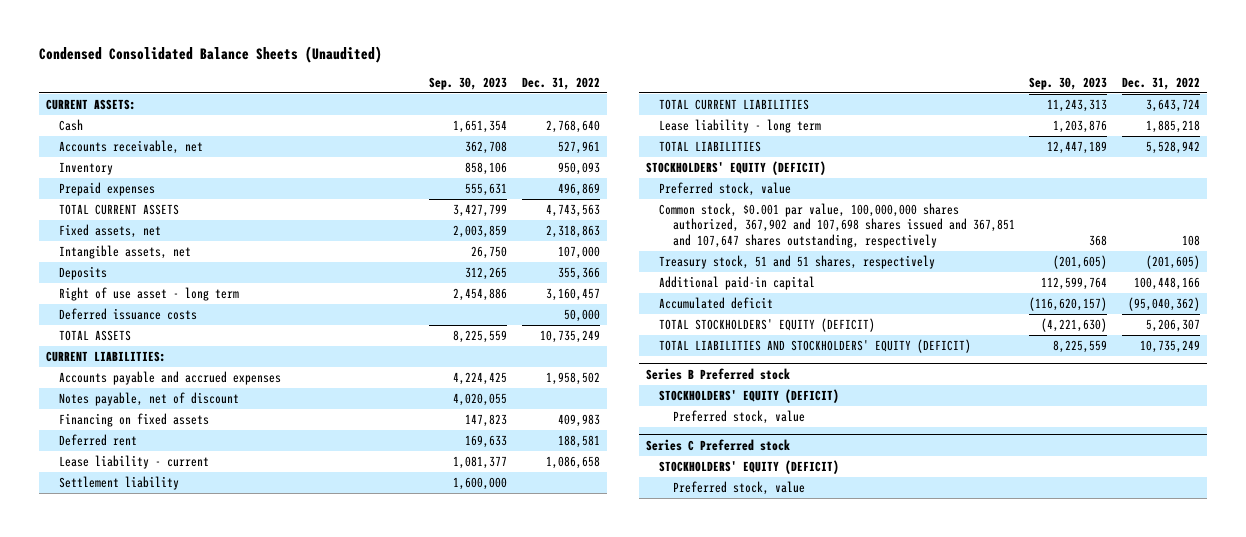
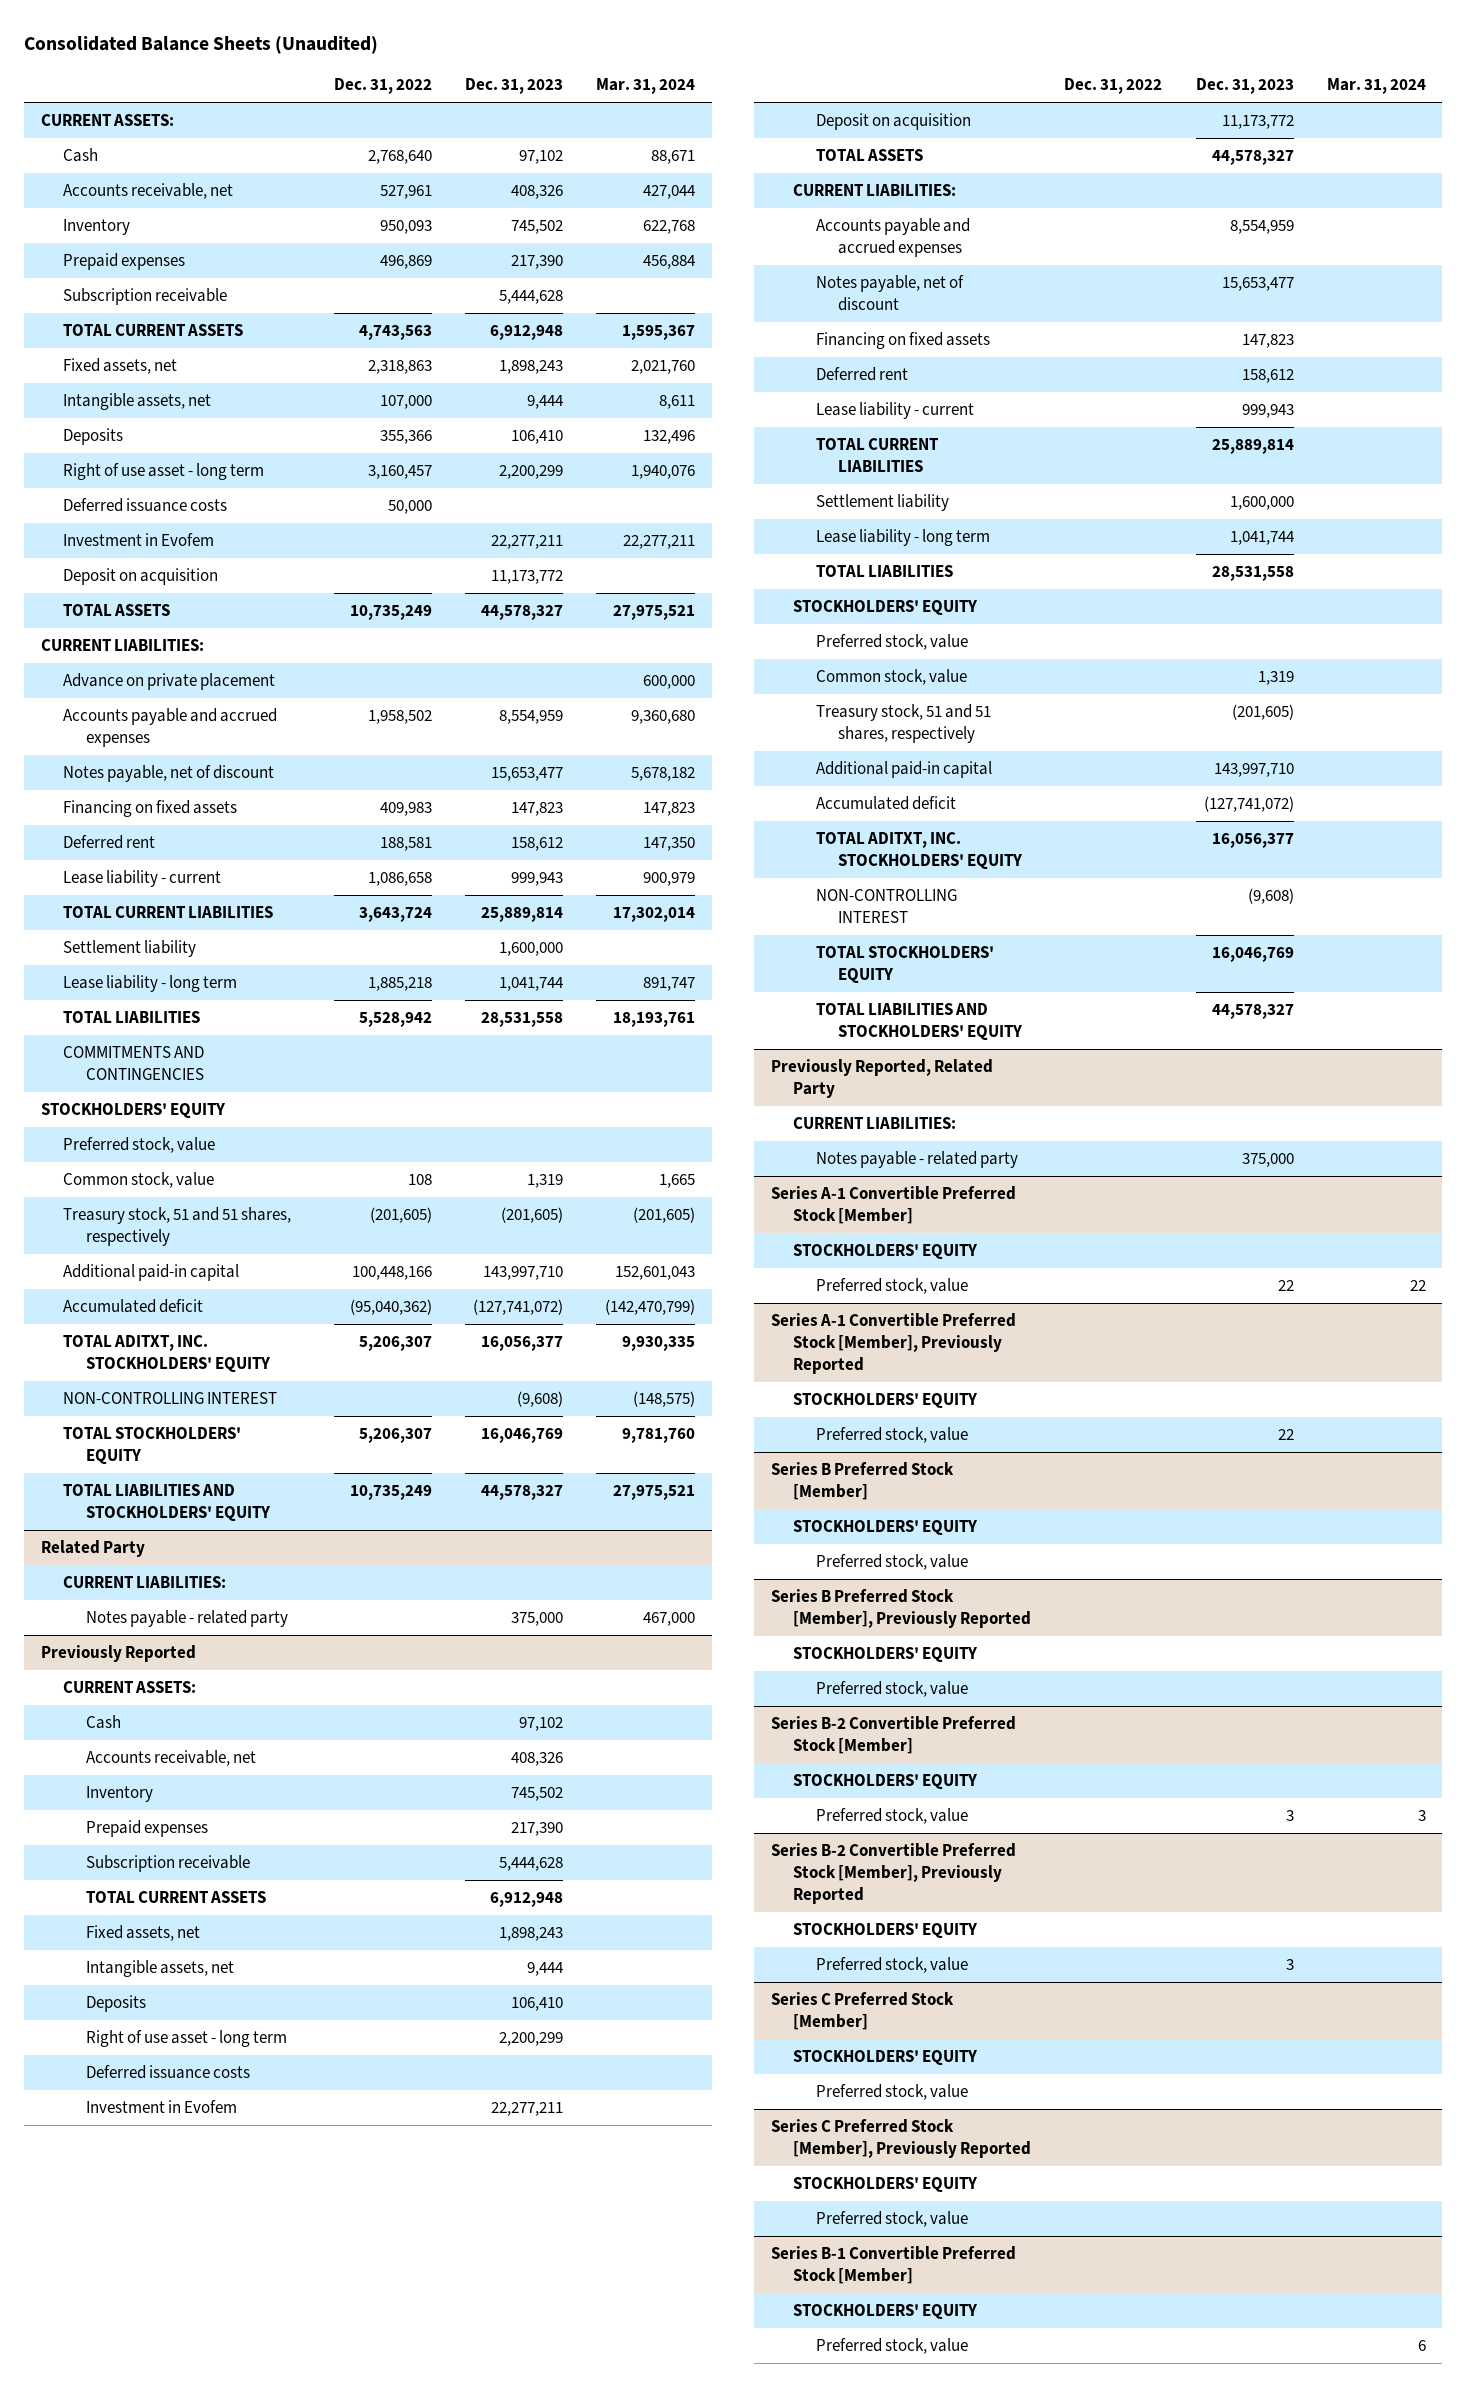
[38,45,382,63] Condensed Consolidated Balance Sheets (Unaudited) -> [24,36,379,55] Consolidated Balance Sheets (Unaudited)
[429,76,508,90] Sep. 30, 2023 -> none
none -> [465,78,564,95] Dec. 31, 2023
none -> [596,78,696,95] Mar. 31, 2024
none -> [63,288,228,306] Subscription receivable
none -> [63,533,215,547] Investment in Evofem
none -> [63,568,219,586] Deposit on acquisition
none -> [63,673,276,691] Advance on private placement
[59,475,180,490] Settlement liability -> [63,940,197,958] Settlement liability
none -> [63,1046,205,1081] COMMITMENTS AND CONTINGENCIES
[646,160,827,175] STOCKHOLDERS' EQUITY (DEFICIT) -> [40,1103,226,1120] STOCKHOLDERS' EQUITY
[659,202,1015,248] Common stock, $0.001 par value, 100,000,000 shares authorized, 367,902 and 107,698 shares issued and 367,851 and 107,647 shares outstanding, respectively -> [63,1172,215,1189] Common stock, value
[659,317,876,332] TOTAL STOCKHOLDERS' EQUITY (DEFICIT) -> [63,1335,271,1374] TOTAL ADITXT, INC. STOCKHOLDERS' EQUITY
none -> [63,1392,278,1405] NON-CONTROLLING INTEREST
none -> [63,1427,242,1466] TOTAL STOCKHOLDERS' EQUITY
[659,338,972,353] TOTAL LIABILITIES AND STOCKHOLDERS' EQUITY (DEFICIT) -> [63,1484,271,1523] TOTAL LIABILITIES AND STOCKHOLDERS' EQUITY
none -> [40,1540,145,1558] Related Party
none -> [63,1576,227,1589] CURRENT LIABILITIES:
none -> [85,1610,288,1628] Notes payable - related party
none -> [40,1645,196,1663] Previously Reported
none -> [63,1681,197,1694] CURRENT ASSETS:
none -> [85,1715,121,1730] Cash
none -> [85,1750,256,1767] Accounts receivable, net
none -> [85,1786,153,1803] Inventory
none -> [85,1820,208,1838] Prepaid expenses
none -> [85,1855,250,1873] Subscription receivable
none -> [85,1891,266,1904] TOTAL CURRENT ASSETS
none -> [85,1925,200,1942] Fixed assets, net
none -> [85,1960,234,1978] Intangible assets, net
none -> [85,1995,146,2013] Deposits
none -> [85,2030,287,2048] Right of use asset - long term
none -> [85,2065,250,2080] Deferred issuance costs
none -> [85,2100,237,2114] Investment in Evofem
none -> [815,113,971,131] Deposit on acquisition
none -> [815,149,923,162] TOTAL ASSETS
none -> [793,184,957,197] CURRENT LIABILITIES:
none -> [815,218,970,258] Accounts payable and accrued expenses
none -> [815,275,964,312] Notes payable, net of discount
none -> [815,332,990,350] Financing on fixed assets
none -> [815,367,908,382] Deferred rent
none -> [815,402,974,420] Lease liability - current
none -> [815,438,939,473] TOTAL CURRENT LIABILITIES
none -> [815,494,949,512] Settlement liability
none -> [815,529,990,547] Lease liability - long term
none -> [815,565,953,578] TOTAL LIABILITIES
none -> [793,600,979,617] STOCKHOLDERS' EQUITY
none -> [815,634,968,651] Preferred stock, value
none -> [815,669,967,686] Common stock, value
none -> [815,704,991,744] Treasury stock, 51 and 51 shares, respectively
none -> [815,761,992,779] Additional paid-in capital
none -> [815,796,956,811] Accumulated deficit
none -> [815,832,1024,871] TOTAL ADITXT, INC. STOCKHOLDERS' EQUITY
none -> [815,889,957,924] NON-CONTROLLING INTEREST
none -> [815,946,994,985] TOTAL STOCKHOLDERS' EQUITY
none -> [815,1003,1024,1042] TOTAL LIABILITIES AND STOCKHOLDERS' EQUITY
none -> [770,1059,993,1099] Previously Reported, Related Party
none -> [793,1117,957,1130] CURRENT LIABILITIES:
none -> [815,1151,1018,1169] Notes payable - related party
none -> [770,1186,1016,1225] Series A-1 Convertible Preferred Stock [Member]
none -> [793,1244,979,1261] STOCKHOLDERS' EQUITY
none -> [815,1278,968,1295] Preferred stock, value
none -> [770,1313,1016,1374] Series A-1 Convertible Preferred Stock [Member], Previously Reported
none -> [793,1393,979,1410] STOCKHOLDERS' EQUITY
none -> [815,1427,968,1444] Preferred stock, value
[646,367,791,380] Series B Preferred stock -> [770,1462,954,1501] Series B Preferred Stock [Member]
[659,388,840,403] STOCKHOLDERS' EQUITY (DEFICIT) -> [793,1520,979,1537] STOCKHOLDERS' EQUITY
none -> [770,1589,1032,1629] Series B Preferred Stock [Member], Previously Reported
none -> [793,1647,979,1664] STOCKHOLDERS' EQUITY
none -> [815,1681,968,1698] Preferred stock, value
none -> [770,1716,1016,1755] Series B-2 Convertible Preferred Stock [Member]
none -> [793,1774,979,1791] STOCKHOLDERS' EQUITY
none -> [815,1808,968,1825] Preferred stock, value
none -> [770,1843,1016,1904] Series B-2 Convertible Preferred Stock [Member], Previously Reported
none -> [793,1923,979,1940] STOCKHOLDERS' EQUITY
none -> [815,1957,968,1974] Preferred stock, value
[646,438,791,451] Series C Preferred stock -> [770,1992,954,2031] Series C Preferred Stock [Member]
[659,459,840,474] STOCKHOLDERS' EQUITY (DEFICIT) -> [793,2050,979,2067] STOCKHOLDERS' EQUITY
none -> [770,2119,1032,2159] Series C Preferred Stock [Member], Previously Reported
none -> [793,2177,979,2194] STOCKHOLDERS' EQUITY
none -> [815,2211,968,2228] Preferred stock, value
none -> [770,2246,1016,2285] Series B-1 Convertible Preferred Stock [Member]
none -> [793,2304,979,2321] STOCKHOLDERS' EQUITY
none -> [815,2338,968,2355] Preferred stock, value

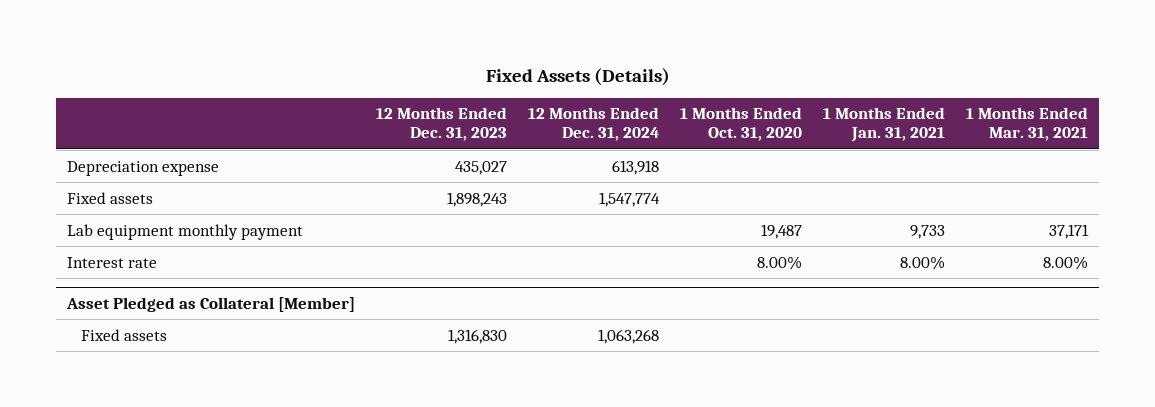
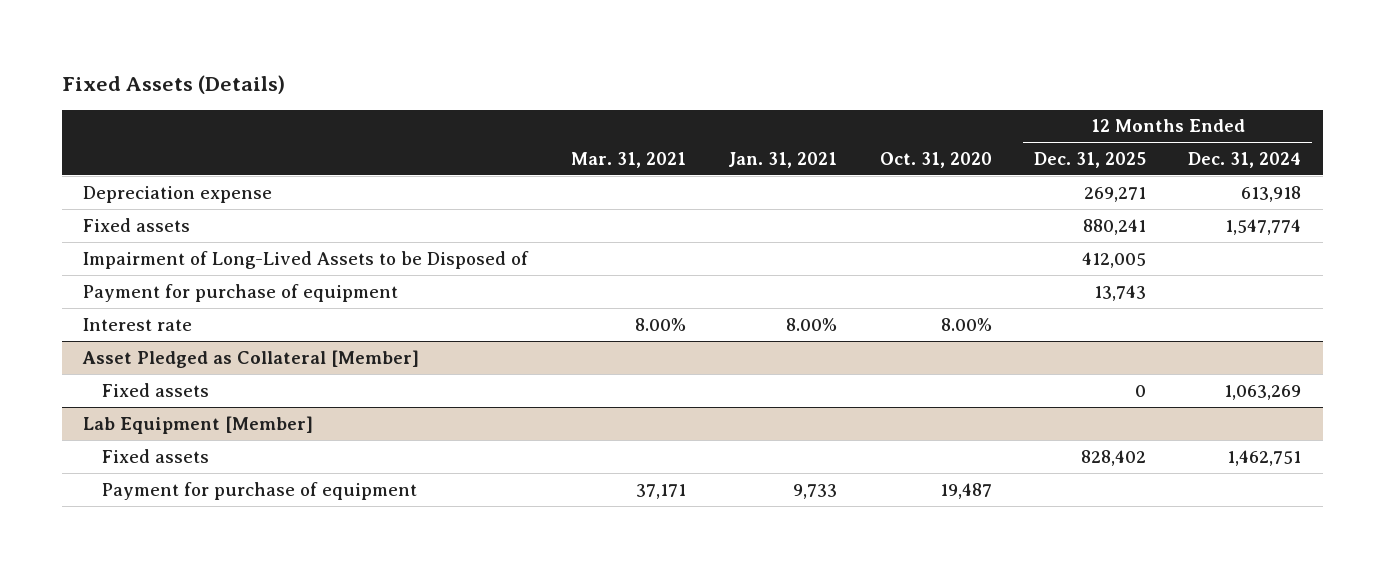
[375,107,507,142] 12 Months Ended Dec. 31, 2023 -> none
[680,107,803,142] 1 Months Ended Oct. 31, 2020 -> none
[823,107,946,143] 1 Months Ended Jan. 31, 2021 -> none
[966,107,1089,142] 1 Months Ended Mar. 31, 2021 -> none
none -> [570,151,686,168] Mar. 31, 2021
none -> [728,151,838,168] Jan. 31, 2021
none -> [879,151,992,168] Oct. 31, 2020
none -> [1034,151,1147,168] Dec. 31, 2025
[66,223,303,240] Lab equipment monthly payment -> none
none -> [83,250,530,269] Impairment of Long-Lived Assets to be Disposed of
none -> [83,283,399,302] Payment for purchase of equipment
[597,328,659,344] 1,063,268 -> [1224,384,1302,400] 1,063,269
none -> [83,415,314,434] Lab Equipment [Member]
none -> [101,448,209,463] Fixed assets
none -> [101,481,417,500] Payment for purchase of equipment

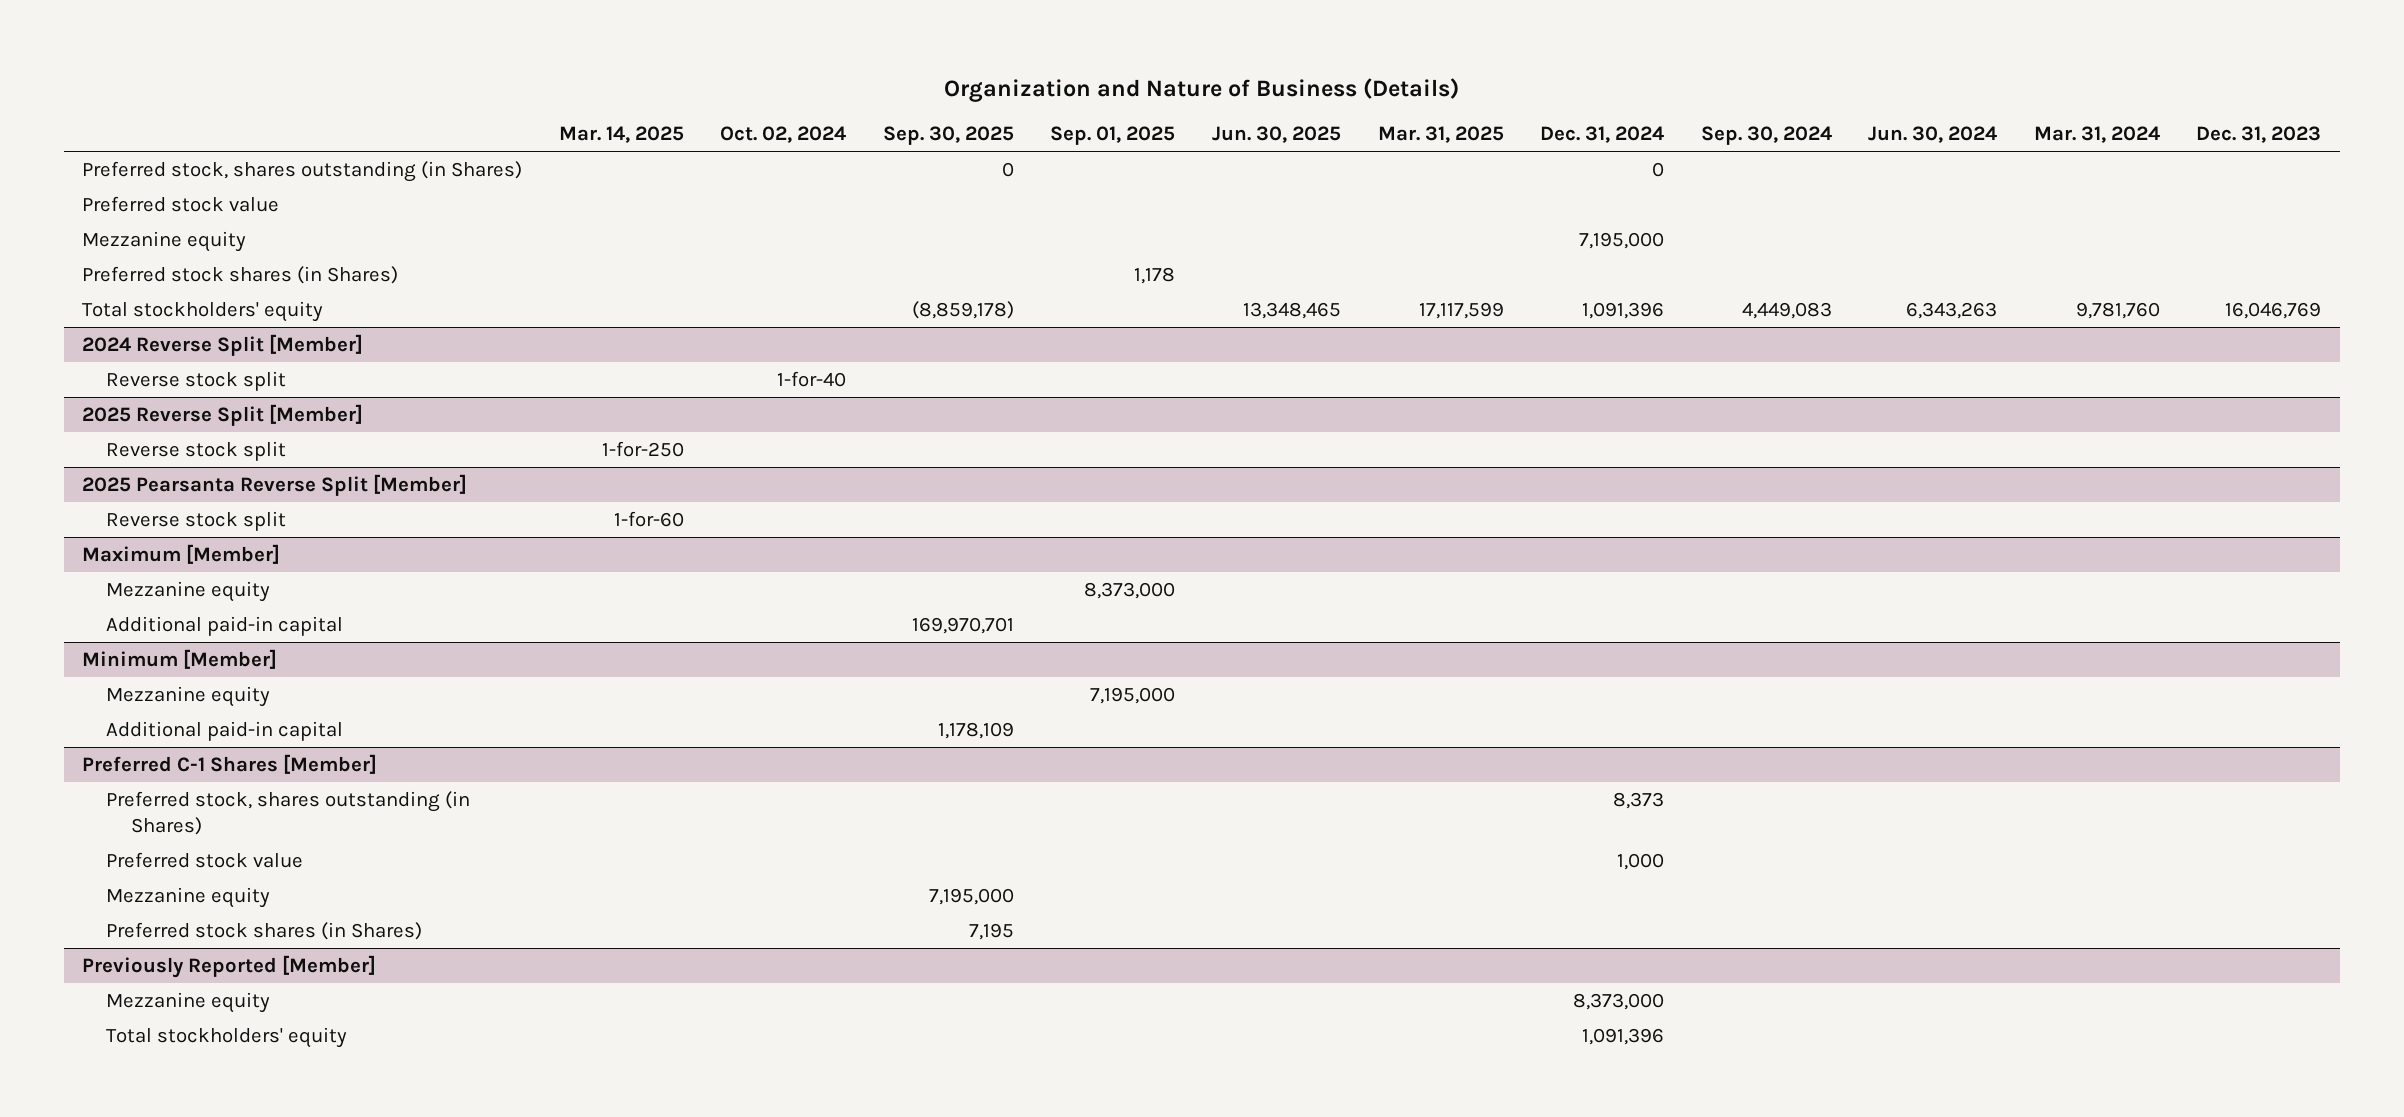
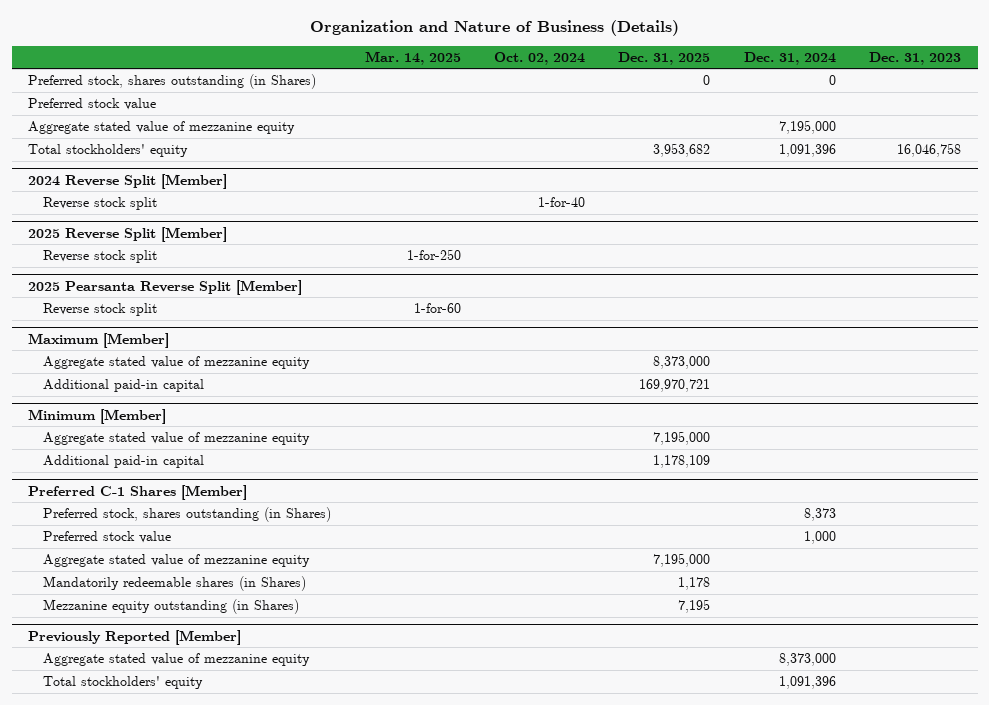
[882,126,1014,146] Sep. 30, 2025 -> none
[1050,126,1176,146] Sep. 01, 2025 -> none
[1211,126,1341,144] Jun. 30, 2025 -> none
[1377,126,1504,144] Mar. 31, 2025 -> none
[1700,126,1832,146] Sep. 30, 2024 -> none
[1868,126,1998,144] Jun. 30, 2024 -> none
[2033,126,2160,144] Mar. 31, 2024 -> none
none -> [618,51,711,65] Dec. 31, 2025
[82,266,399,285] Preferred stock shares (in Shares) -> none
[82,231,247,253] Mezzanine equity -> [28,120,296,134] Aggregate stated value of mezzanine equity
[2225,302,2322,320] 16,046,769 -> [897,142,962,157] 16,046,758
[106,581,271,603] Mezzanine equity -> [43,355,311,369] Aggregate stated value of mezzanine equity
[106,686,271,708] Mezzanine equity -> [43,431,311,445] Aggregate stated value of mezzanine equity
[106,922,423,941] Preferred stock shares (in Shares) -> none
[106,887,271,909] Mezzanine equity -> [43,553,311,567] Aggregate stated value of mezzanine equity
none -> [43,575,307,591] Mandatorily redeemable shares (in Shares)
none -> [43,598,300,614] Mezzanine equity outstanding (in Shares)
[106,992,271,1014] Mezzanine equity -> [43,652,311,666] Aggregate stated value of mezzanine equity

